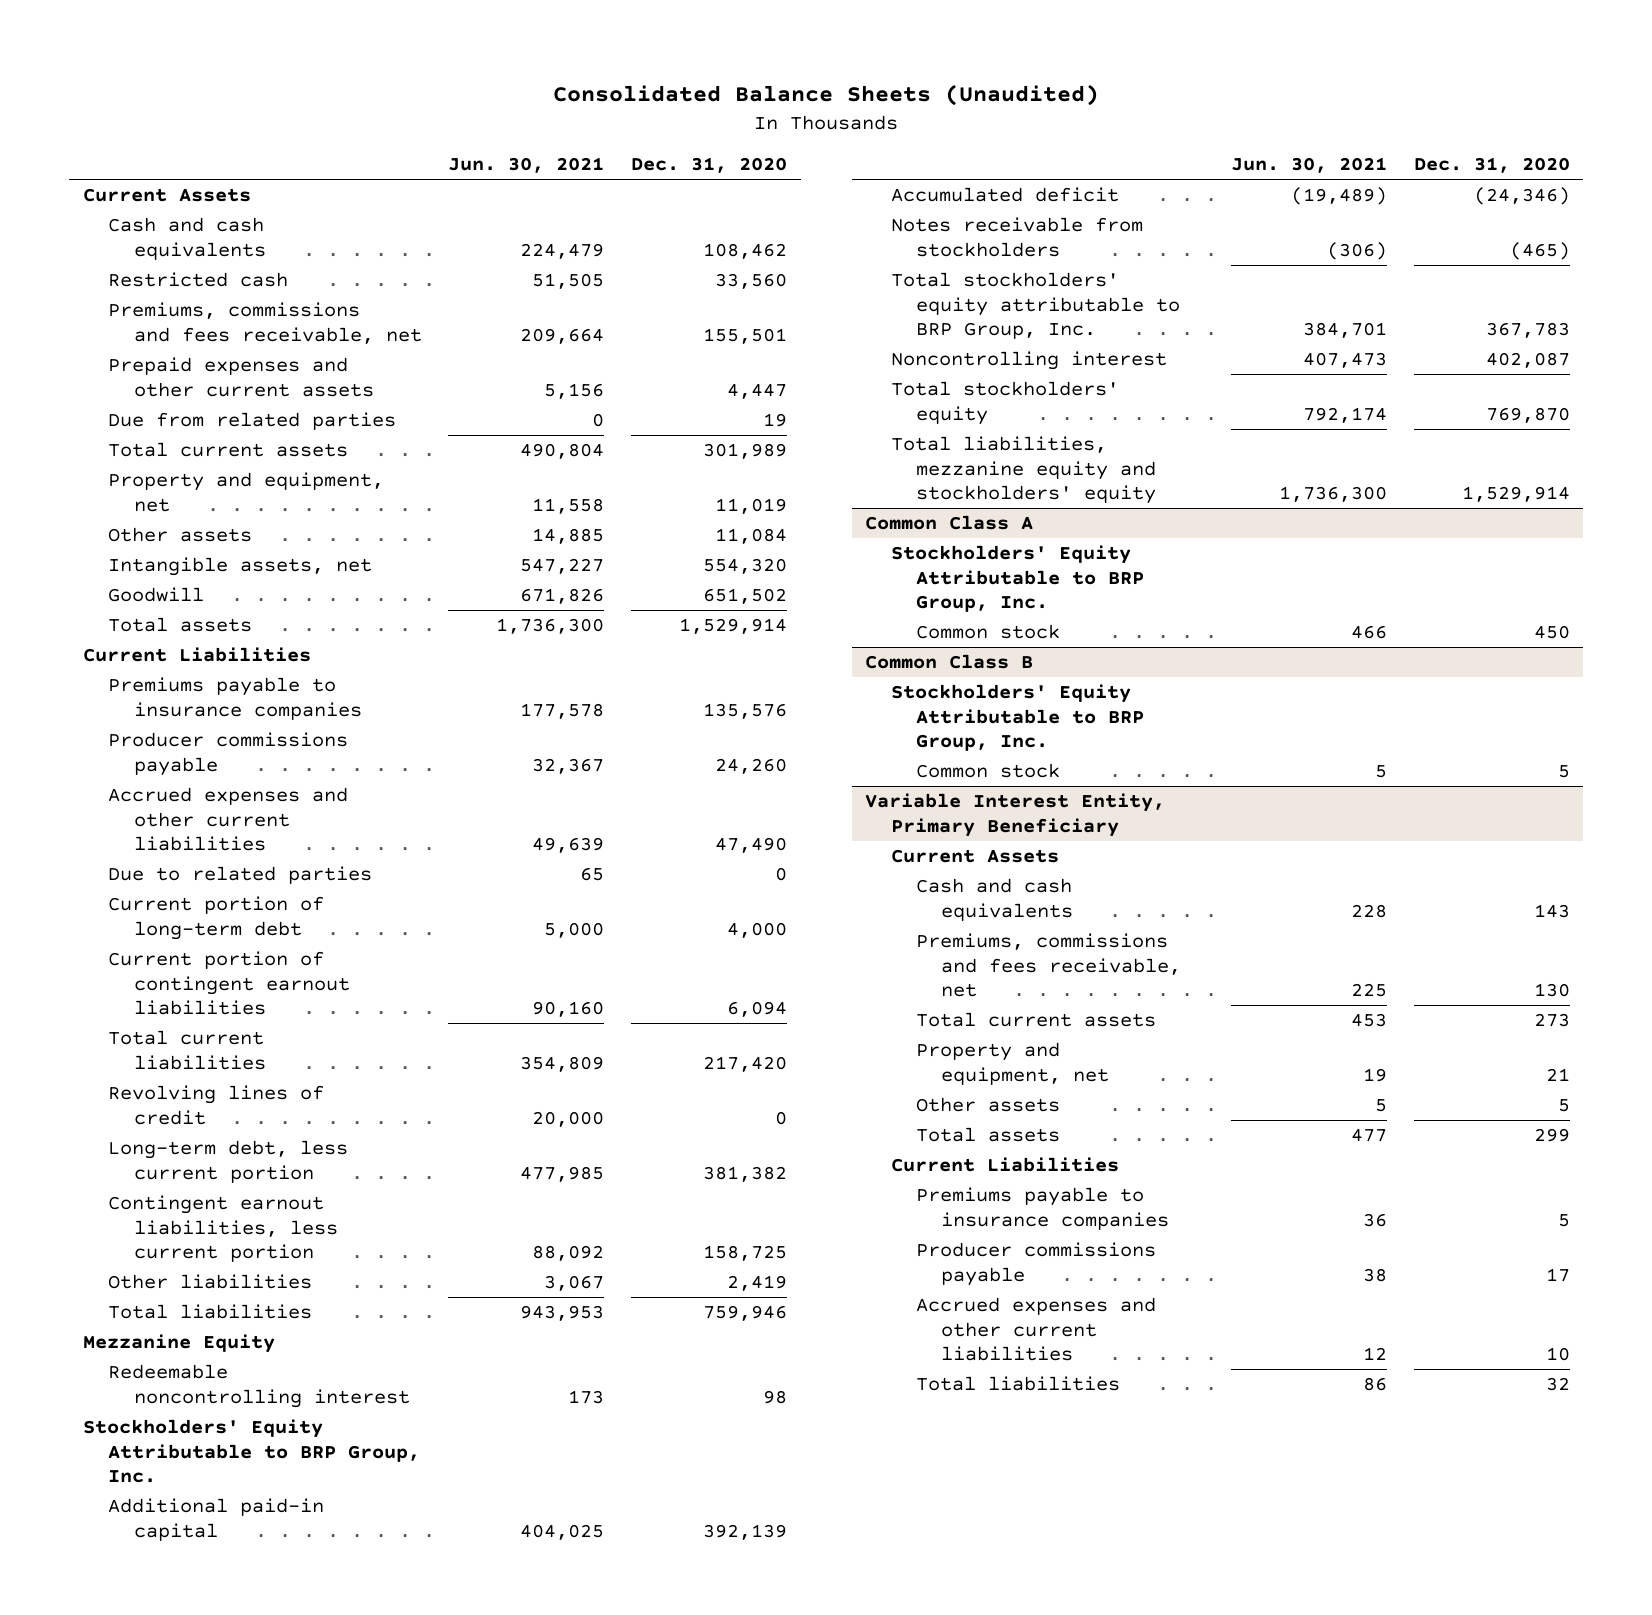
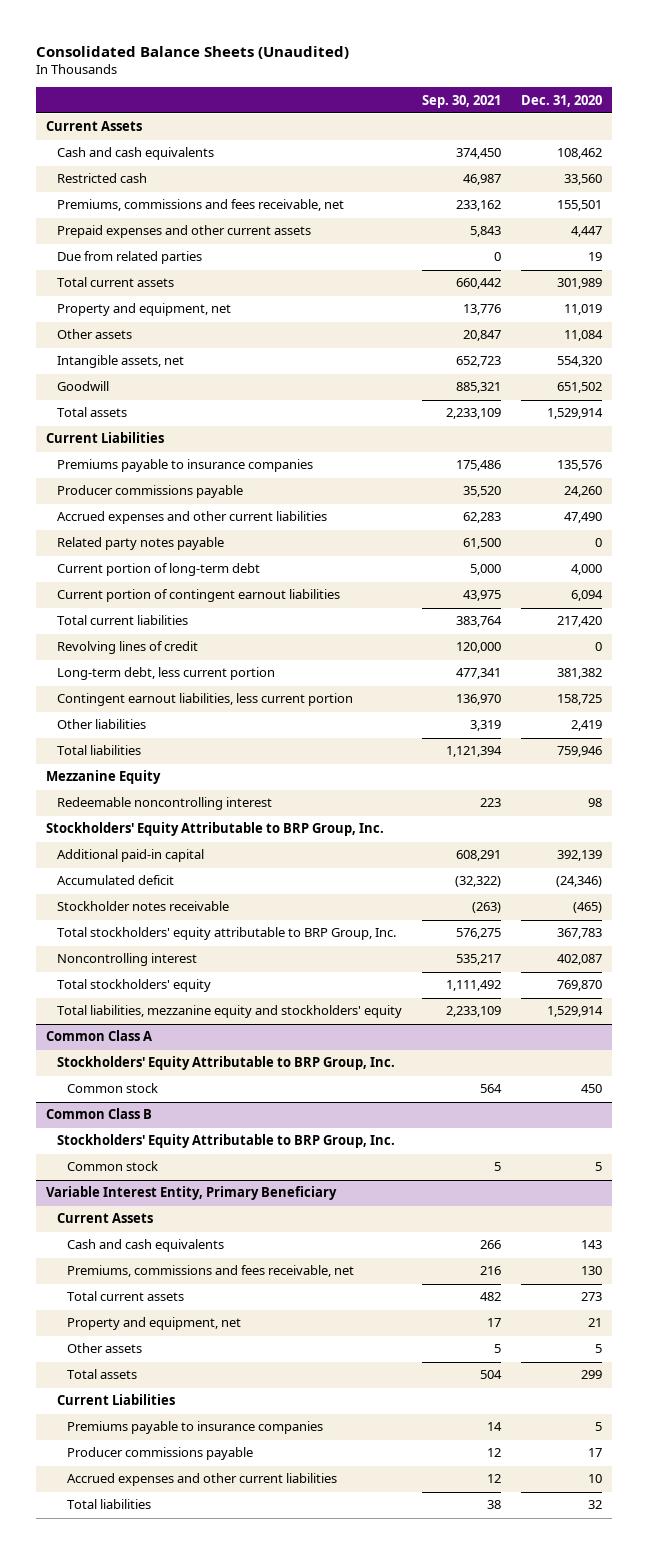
[448,157,605,174] Jun. 30, 2021 -> none
none -> [421,94,501,108] Sep. 30, 2021
[108,866,373,885] Due to related parties -> [56,537,224,551] Related party notes payable
[890,217,1143,257] Notes receivable from stockholders -> [56,901,229,912] Stockholder notes receivable

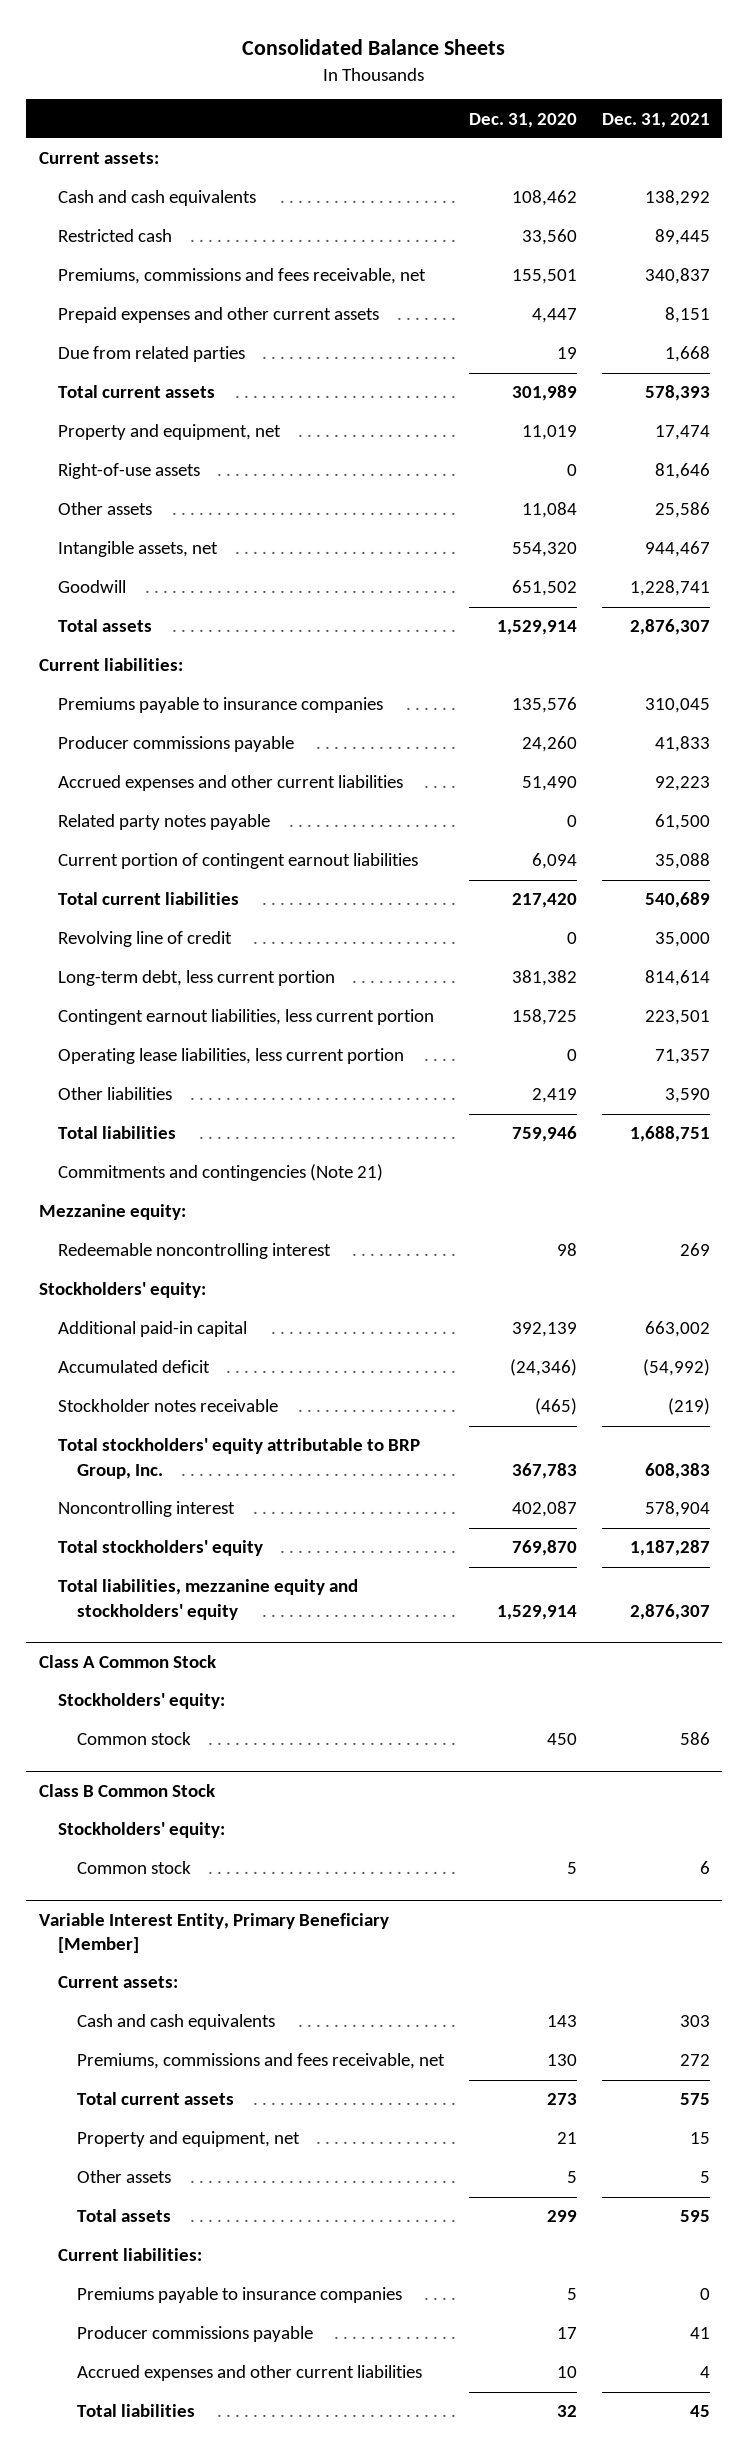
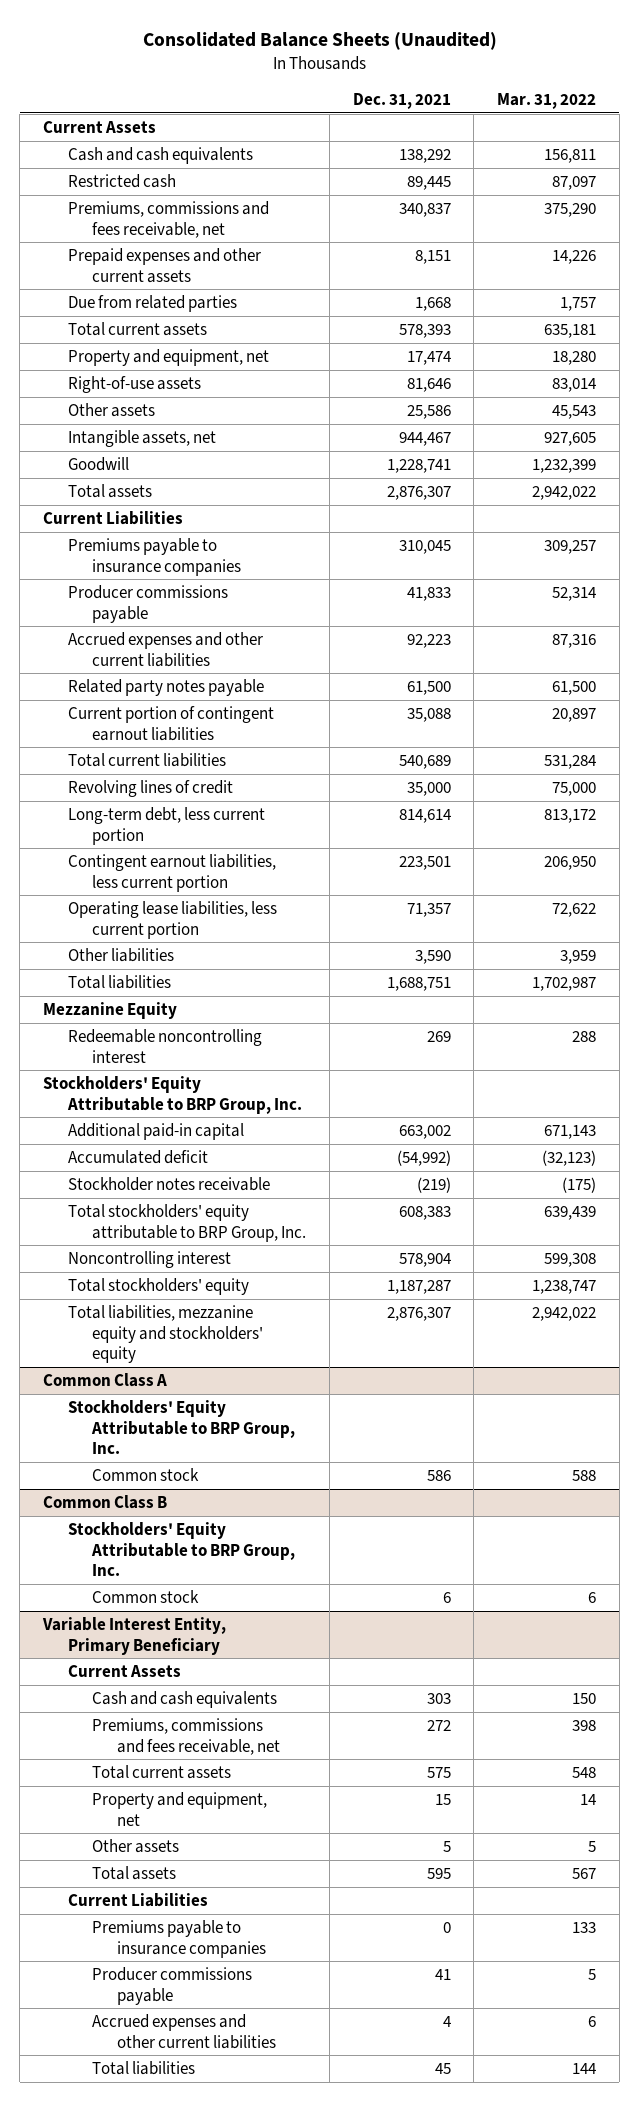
[242,39,506,56] Consolidated Balance Sheets -> [142,32,497,51] Consolidated Balance Sheets (Unaudited)
[468,112,577,128] Dec. 31, 2020 -> none
none -> [497,93,597,110] Mar. 31, 2022
[38,152,159,165] Current assets: -> [43,120,157,133] Current Assets
[38,658,183,672] Current liabilities: -> [43,510,184,525] Current Liabilities
[57,931,232,948] Revolving line of credit -> [67,779,233,797] Revolving lines of credit
[57,1164,383,1182] Commitments and contingencies (Note 21) -> none
[38,1204,186,1221] Mezzanine equity: -> [43,1001,178,1019] Mezzanine Equity
[38,1282,206,1299] Stockholders' equity: -> [43,1075,302,1114] Stockholders' Equity Attributable to BRP Group, Inc.
[38,1654,216,1668] Class A Common Stock -> [43,1372,168,1387] Common Class A
[57,1693,225,1710] Stockholders' equity: -> [67,1399,296,1455] Stockholders' Equity Attributable to BRP Group, Inc.
[38,1783,215,1797] Class B Common Stock -> [43,1494,168,1509] Common Class B
[57,1822,225,1839] Stockholders' equity: -> [67,1521,296,1577] Stockholders' Equity Attributable to BRP Group, Inc.
[38,1912,389,1953] Variable Interest Entity, Primary Beneficiary [Member] -> [42,1616,227,1655] Variable Interest Entity, Primary Beneficiary
[57,1976,178,1989] Current assets: -> [67,1664,181,1677] Current Assets
[57,2248,202,2262] Current liabilities: -> [67,1892,208,1907] Current Liabilities

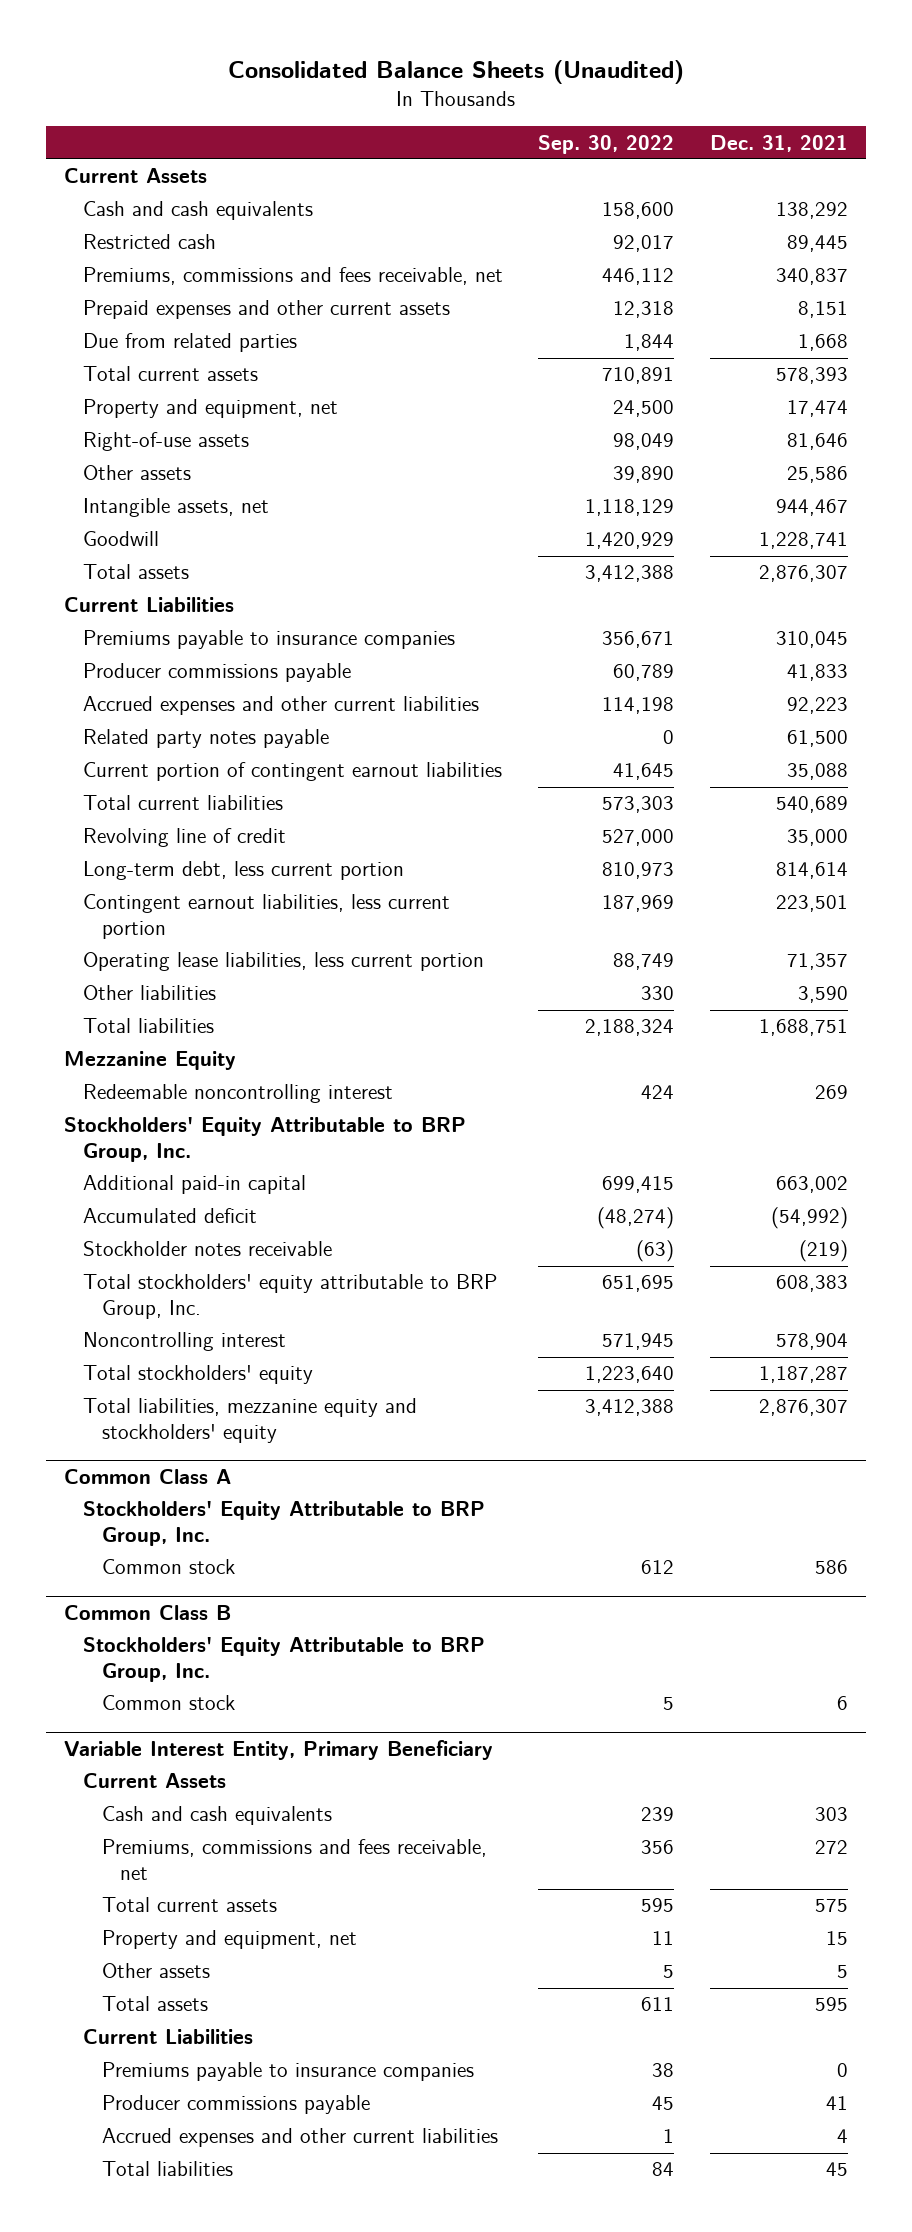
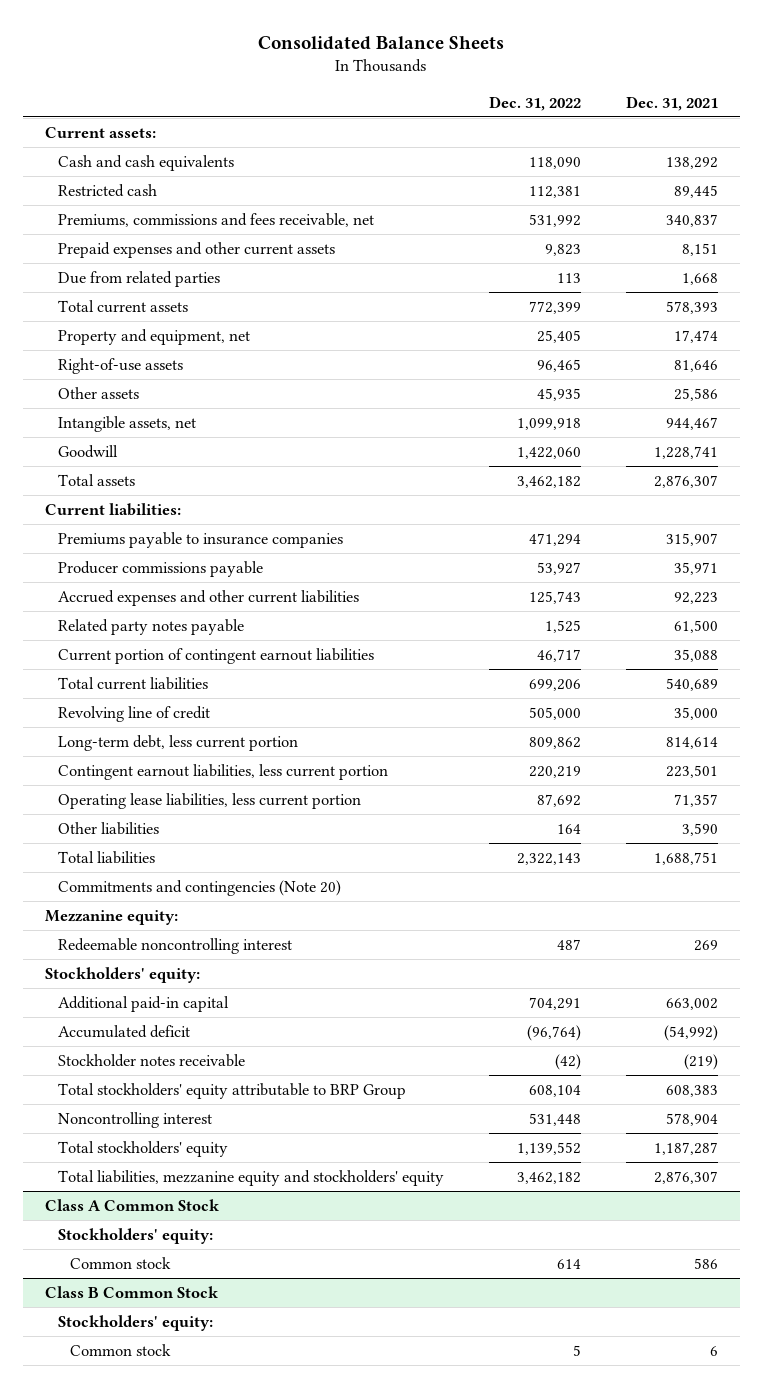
[228,60,685,85] Consolidated Balance Sheets (Unaudited) -> [258,35,505,50] Consolidated Balance Sheets
[538,134,675,154] Sep. 30, 2022 -> none
none -> [488,95,581,111] Dec. 31, 2022
[64,168,208,184] Current Assets -> [45,126,157,138] Current assets:
[64,597,235,613] Current Liabilities -> [45,502,182,516] Current liabilities:
[775,631,848,649] 310,045 -> [665,532,718,546] 315,907
[786,664,848,682] 41,833 -> [673,561,718,575] 35,971
none -> [57,879,341,896] Commitments and contingencies (Note 20)
[64,1051,237,1071] Mezzanine Equity -> [45,909,179,925] Mezzanine equity:
[64,1117,467,1162] Stockholders' Equity Attributable to BRP Group, Inc. -> [45,966,201,983] Stockholders' equity:
[82,1274,497,1319] Total stockholders' equity attributable to BRP Group, Inc. -> [57,1082,406,1099] Total stockholders' equity attributable to BRP Group
[64,1469,232,1485] Common Class A -> [45,1198,220,1211] Class A Common Stock
[82,1501,485,1546] Stockholders' Equity Attributable to BRP Group, Inc. -> [57,1227,213,1244] Stockholders' equity:
[64,1605,232,1621] Common Class B -> [45,1285,219,1298] Class B Common Stock
[82,1637,485,1682] Stockholders' Equity Attributable to BRP Group, Inc. -> [57,1314,213,1331] Stockholders' equity:
[64,1740,494,1761] Variable Interest Entity, Primary Beneficiary -> none
[82,1773,226,1789] Current Assets -> none
[101,1806,332,1826] Cash and cash equivalents -> none
[101,1839,487,1880] Premiums, commissions and fees receivable, net -> none
[101,1897,277,1913] Total current assets -> none
[101,1930,357,1950] Property and equipment, net -> none
[101,1963,210,1979] Other assets -> none
[101,1996,208,2012] Total assets -> none
[82,2029,253,2045] Current Liabilities -> none
[101,2062,474,2082] Premiums payable to insurance companies -> none
[101,2095,370,2115] Producer commissions payable -> none
[101,2128,498,2148] Accrued expenses and other current liabilities -> none
[101,2161,233,2177] Total liabilities -> none

